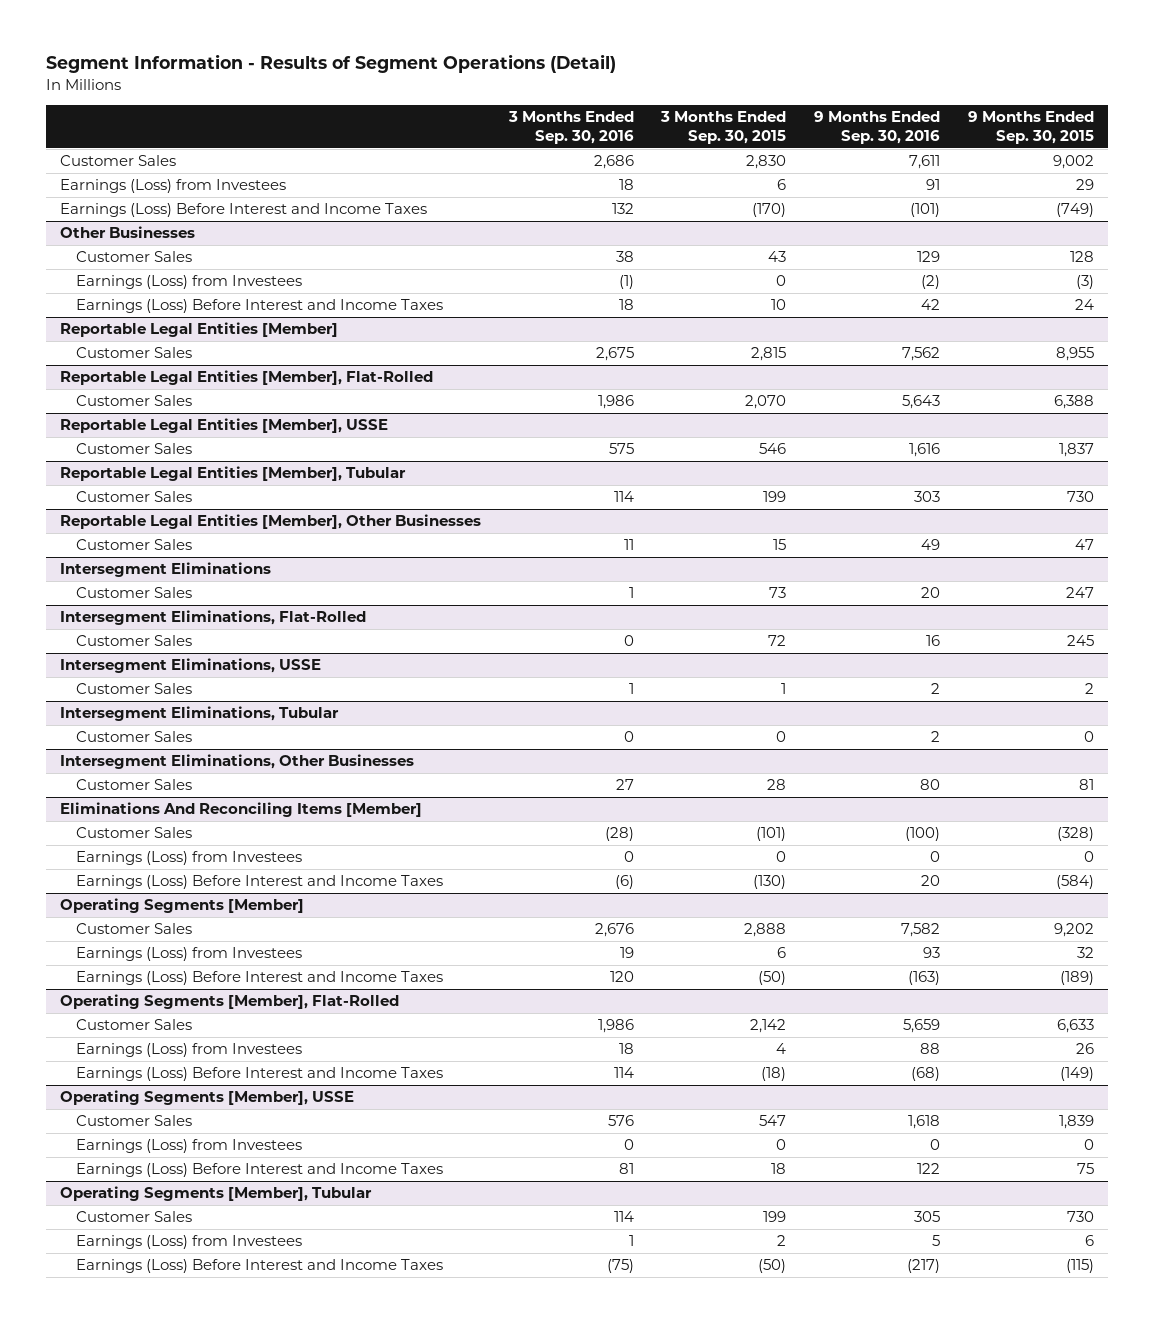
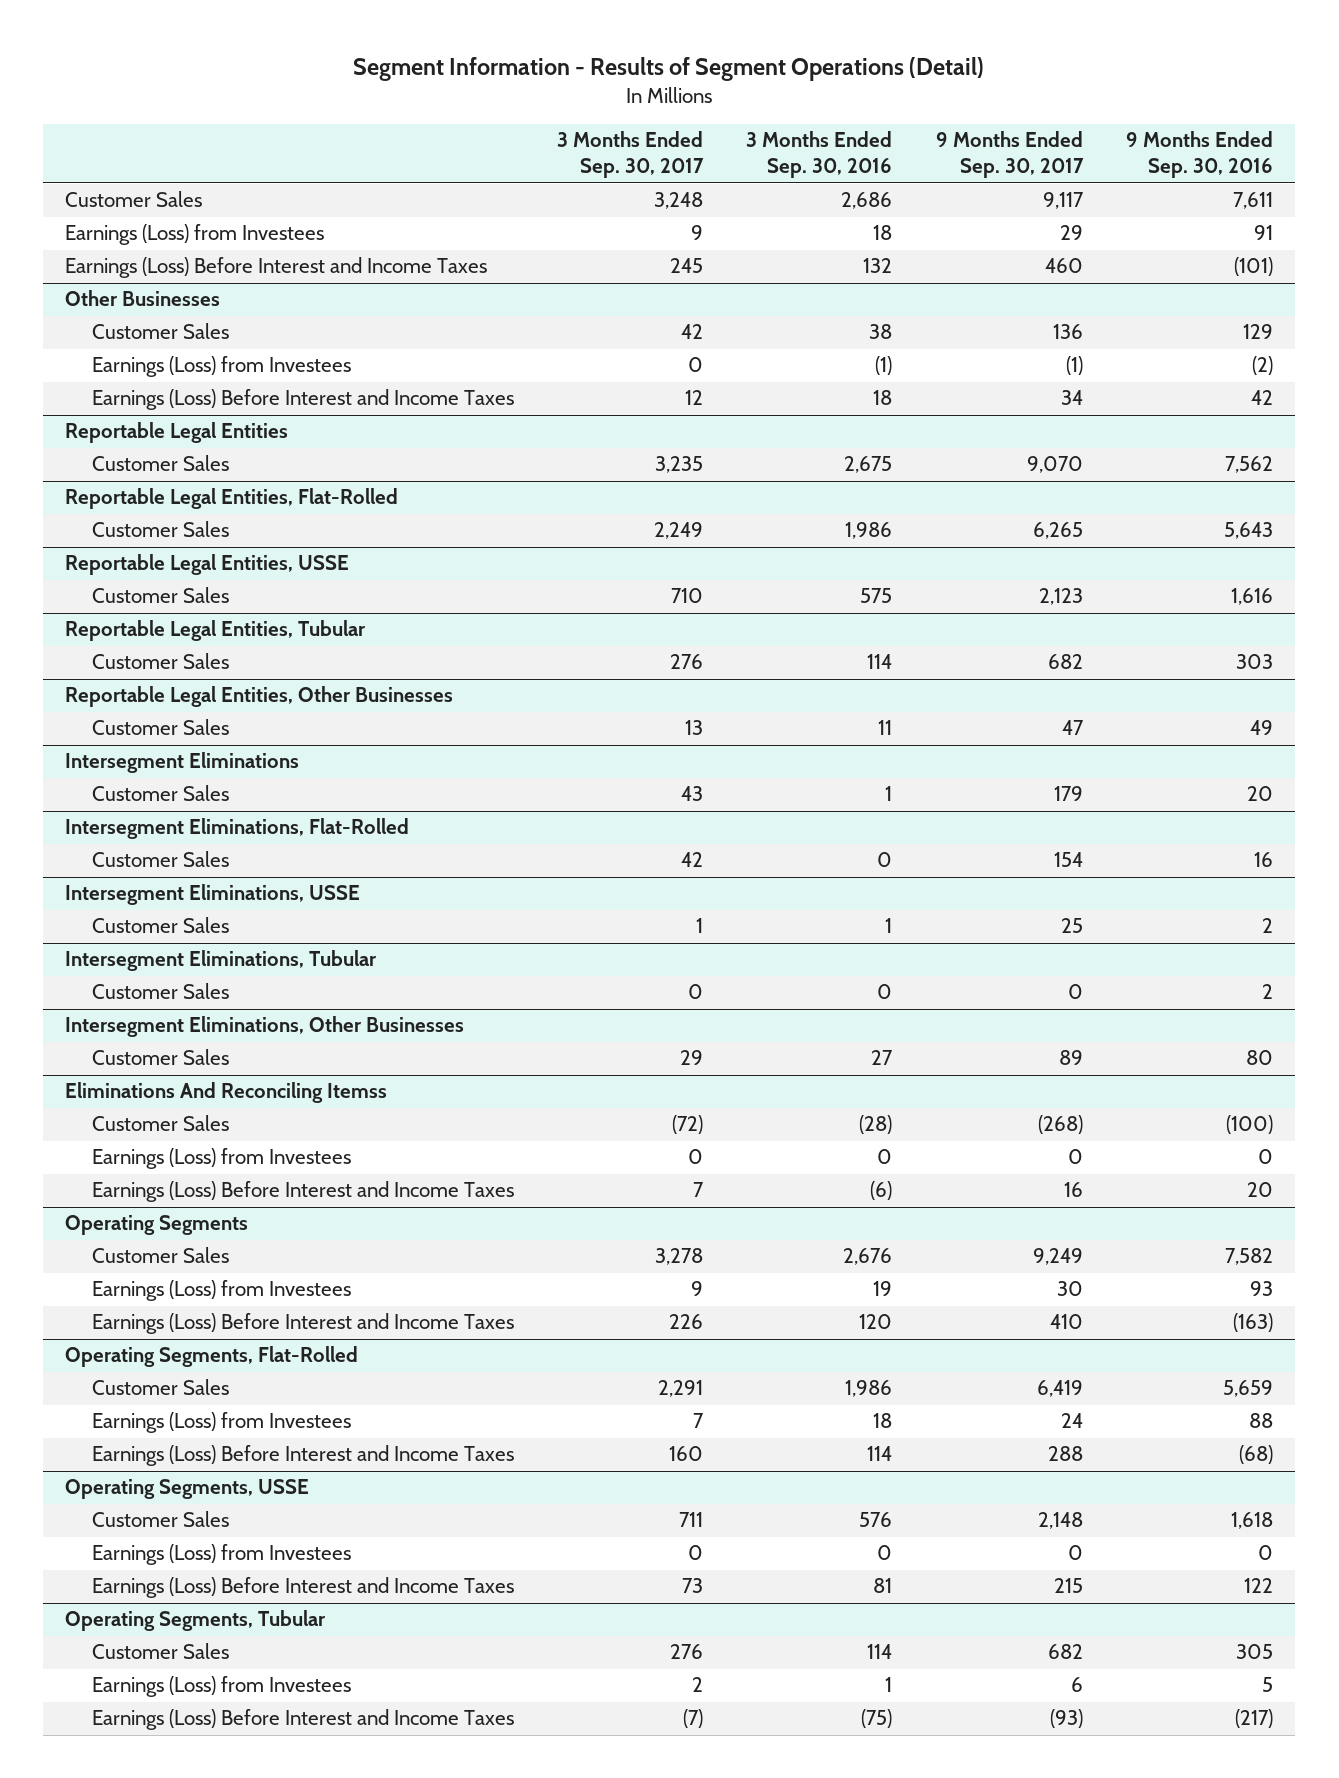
[660,110,787,145] 3 Months Ended Sep. 30, 2015 -> none
[967,110,1094,145] 9 Months Ended Sep. 30, 2015 -> none
none -> [557,131,705,179] 3 Months Ended Sep. 30, 2017
none -> [935,131,1084,179] 9 Months Ended Sep. 30, 2017
[59,322,338,338] Reportable Legal Entities [Member] -> [65,422,289,444] Reportable Legal Entities
[59,370,433,386] Reportable Legal Entities [Member], Flat-Rolled -> [65,488,399,510] Reportable Legal Entities, Flat-Rolled
[59,418,388,434] Reportable Legal Entities [Member], USSE -> [65,554,350,576] Reportable Legal Entities, USSE
[59,466,406,482] Reportable Legal Entities [Member], Tubular -> [65,620,367,642] Reportable Legal Entities, Tubular
[59,514,481,530] Reportable Legal Entities [Member], Other Businesses -> [65,686,454,708] Reportable Legal Entities, Other Businesses
[59,802,422,818] Eliminations And Reconciling Items [Member] -> [65,1082,388,1104] Eliminations And Reconciling Itemss
[59,898,304,914] Operating Segments [Member] -> [65,1215,249,1236] Operating Segments
[59,994,399,1010] Operating Segments [Member], Flat-Rolled -> [65,1346,359,1368] Operating Segments, Flat-Rolled
[59,1090,354,1106] Operating Segments [Member], USSE -> [65,1479,310,1500] Operating Segments, USSE
[59,1186,372,1202] Operating Segments [Member], Tubular -> [65,1610,327,1632] Operating Segments, Tubular

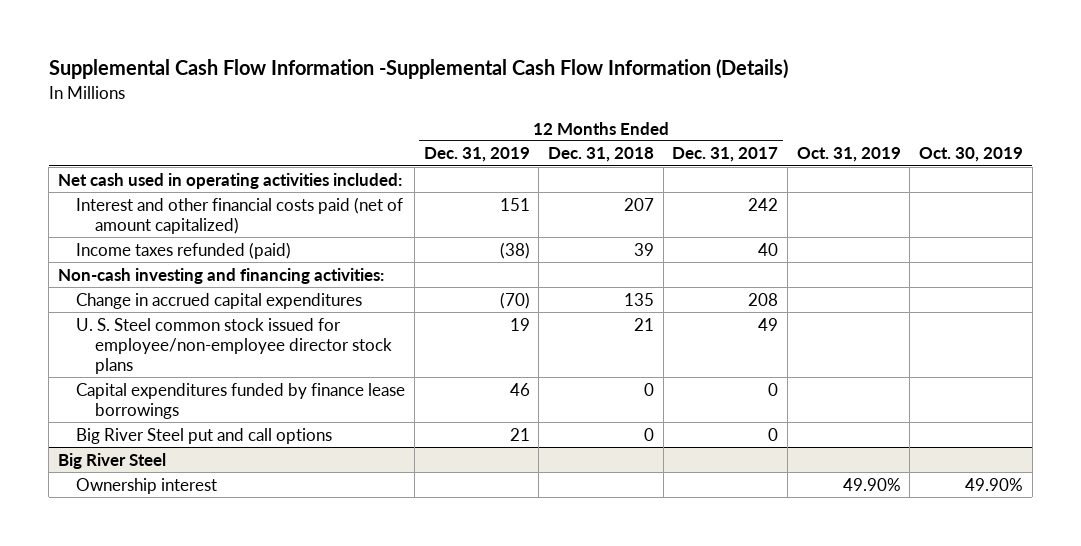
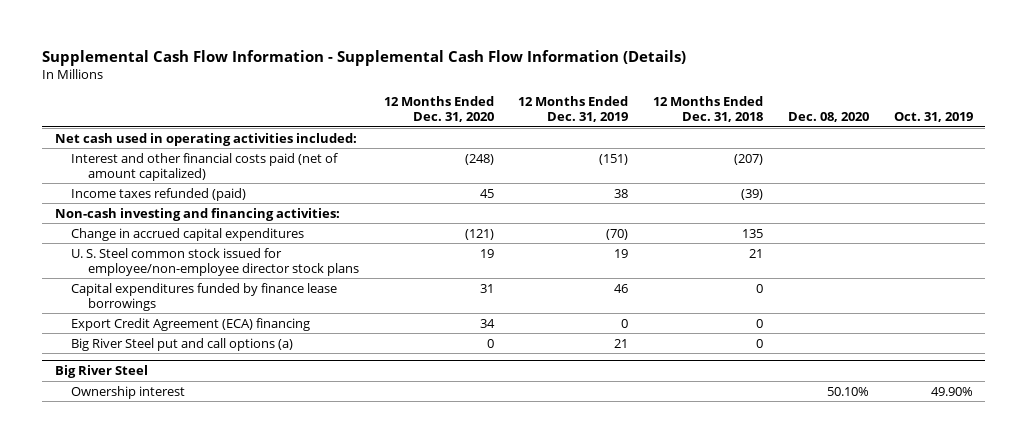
[48,59,788,80] Supplemental Cash Flow Information -Supplemental Cash Flow Information (Details) -> [42,49,687,66] Supplemental Cash Flow Information - Supplemental Cash Flow Information (Details)
[672,147,779,163] Dec. 31, 2017 -> none
[918,147,1023,163] Oct. 30, 2019 -> none
none -> [383,96,494,123] 12 Months Ended Dec. 31, 2020
none -> [788,112,870,123] Dec. 08, 2020
[499,197,530,211] 151 -> [599,153,629,165] (151)
[623,197,654,211] 207 -> [734,153,764,165] (207)
[499,241,530,259] (38) -> [614,188,629,198] 38
[633,242,654,256] 39 -> [741,188,764,200] (39)
none -> [71,317,311,331] Export Credit Agreement (ECA) financing
[76,427,333,444] Big River Steel put and call options -> [71,337,294,351] Big River Steel put and call options (a)

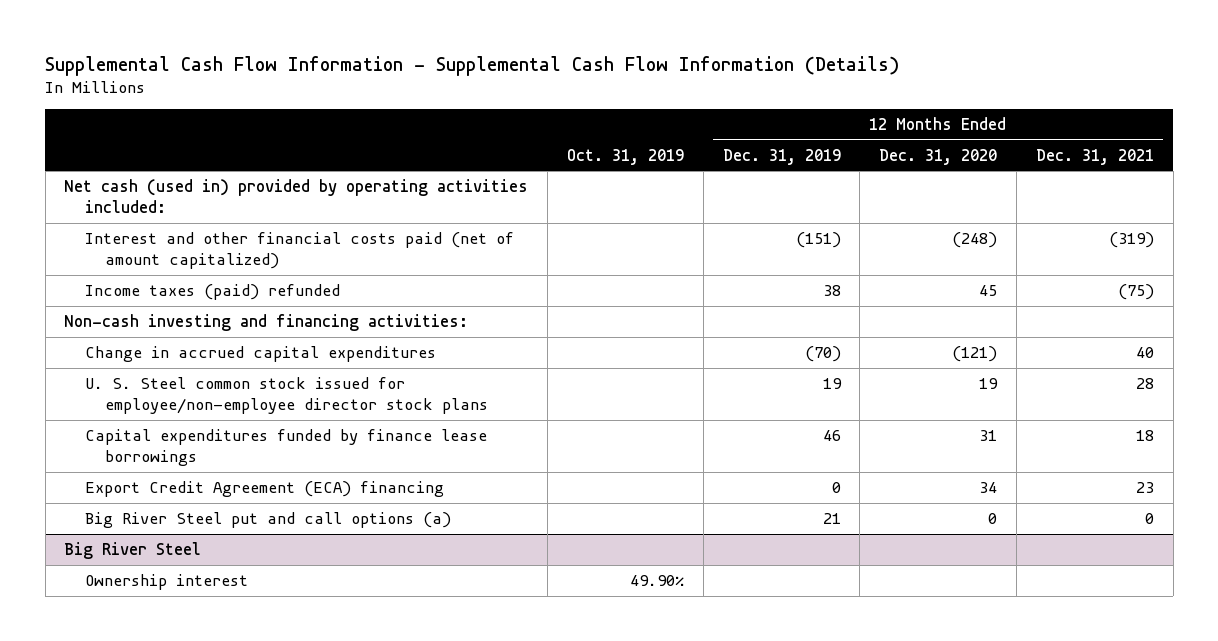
[653,96,764,123] 12 Months Ended Dec. 31, 2018 -> none
[788,112,870,123] Dec. 08, 2020 -> none
none -> [1035,148,1154,165] Dec. 31, 2021
[54,132,357,146] Net cash used in operating activities included: -> [64,178,529,213] Net cash (used in) provided by operating activities included:
[71,187,247,201] Income taxes refunded (paid) -> [84,283,340,300] Income taxes (paid) refunded

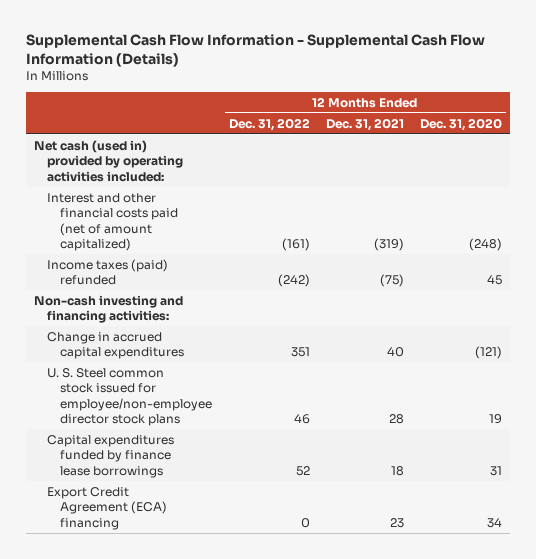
[567,148,685,165] Oct. 31, 2019 -> none
[722,148,841,165] Dec. 31, 2019 -> none
none -> [228,117,310,131] Dec. 31, 2022
[84,511,451,528] Big River Steel put and call options (a) -> none
[64,541,202,559] Big River Steel -> none
[84,573,248,590] Ownership interest -> none

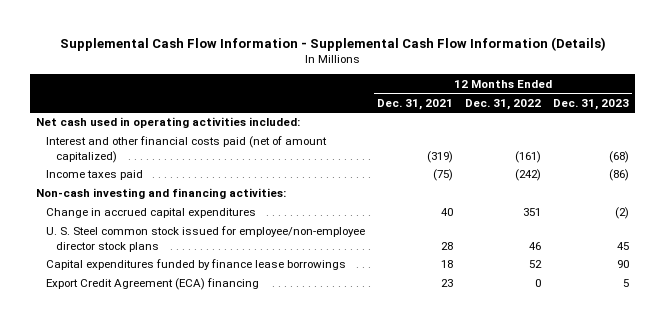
[420,117,503,131] Dec. 31, 2020 -> none
none -> [553,98,630,110] Dec. 31, 2023
[34,139,184,182] Net cash (used in) provided by operating activities included: -> [36,117,301,129] Net cash used in operating activities included:
[47,258,169,286] Income taxes (paid) refunded -> [45,170,143,181] Income taxes paid

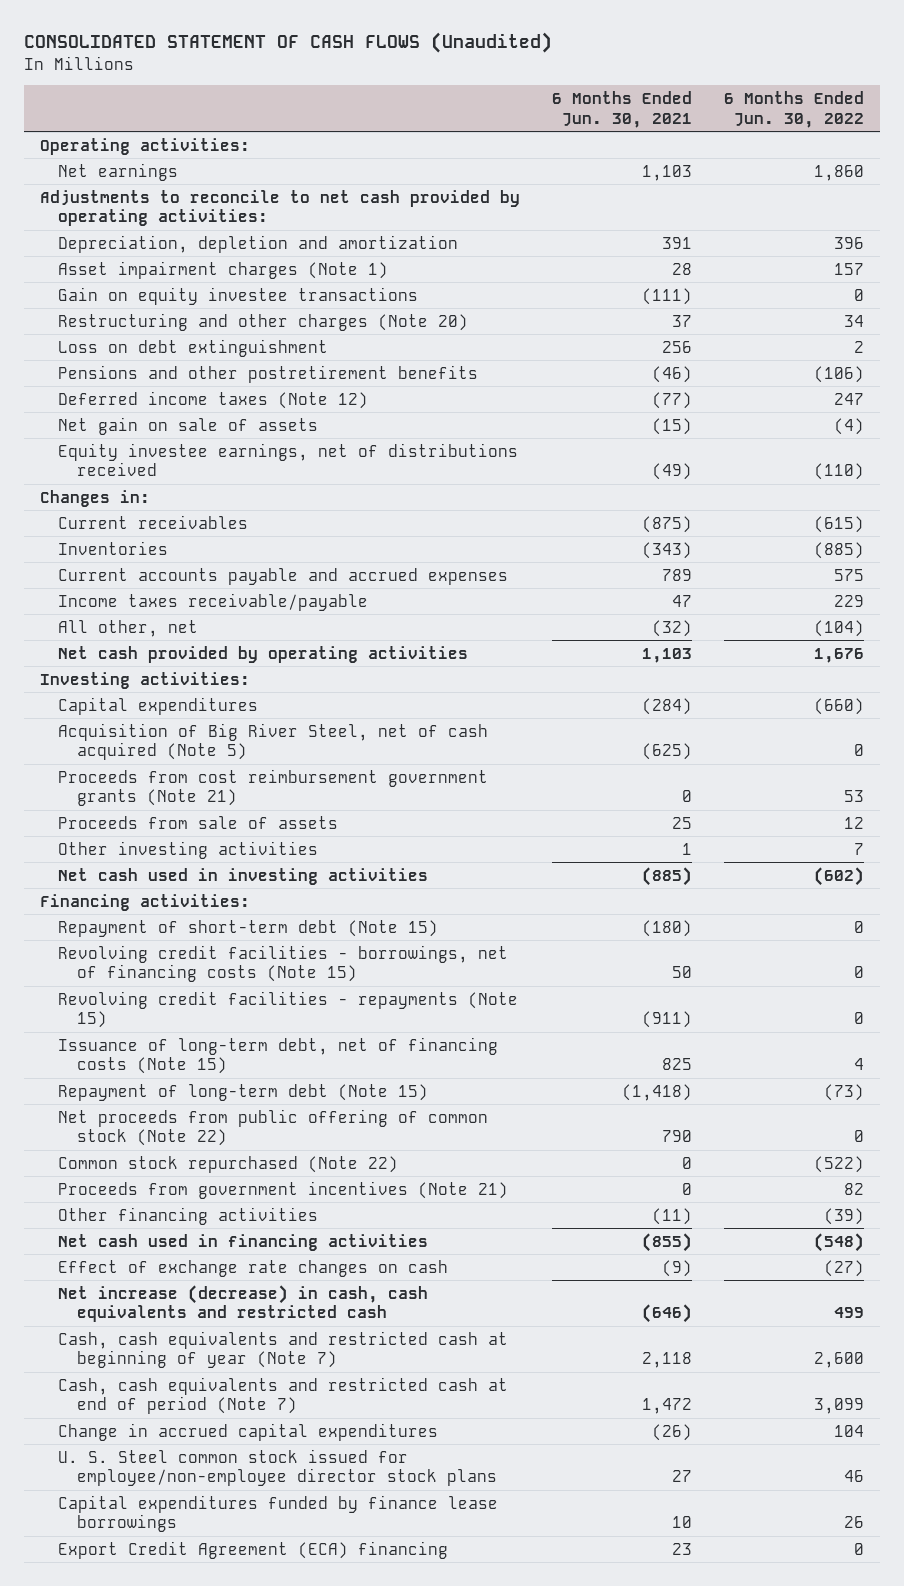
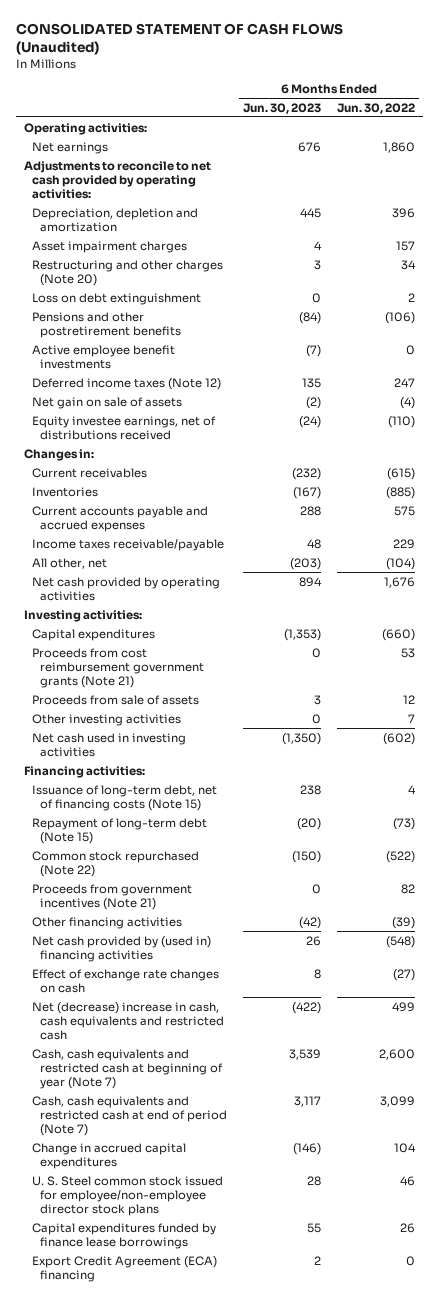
[552,91,693,128] 6 Months Ended Jun. 30, 2021 -> none
none -> [243,102,322,114] Jun. 30, 2023
[58,286,419,305] Gain on equity investee transactions -> none
[58,260,389,279] Asset impairment charges (Note 1) -> [31,240,187,253] Asset impairment charges
none -> [31,344,175,369] Active employee benefit investments
[58,722,489,761] Acquisition of Big River Steel, net of cash acquired (Note 5) -> none
[58,919,439,937] Repayment of short-term debt (Note 15) -> none
[58,944,509,983] Revolving credit facilities - borrowings, net of financing costs (Note 15) -> none
[58,990,519,1029] Revolving credit facilities - repayments (Note 15) -> none
[58,1108,489,1147] Net proceeds from public offering of common stock (Note 22) -> none
[58,1233,429,1251] Net cash used in financing activities -> [31,935,211,962] Net cash provided by (used in) financing activities
[58,1284,429,1323] Net increase (decrease) in cash, cash equivalents and restricted cash -> [31,1001,225,1040] Net (decrease) increase in cash, cash equivalents and restricted cash

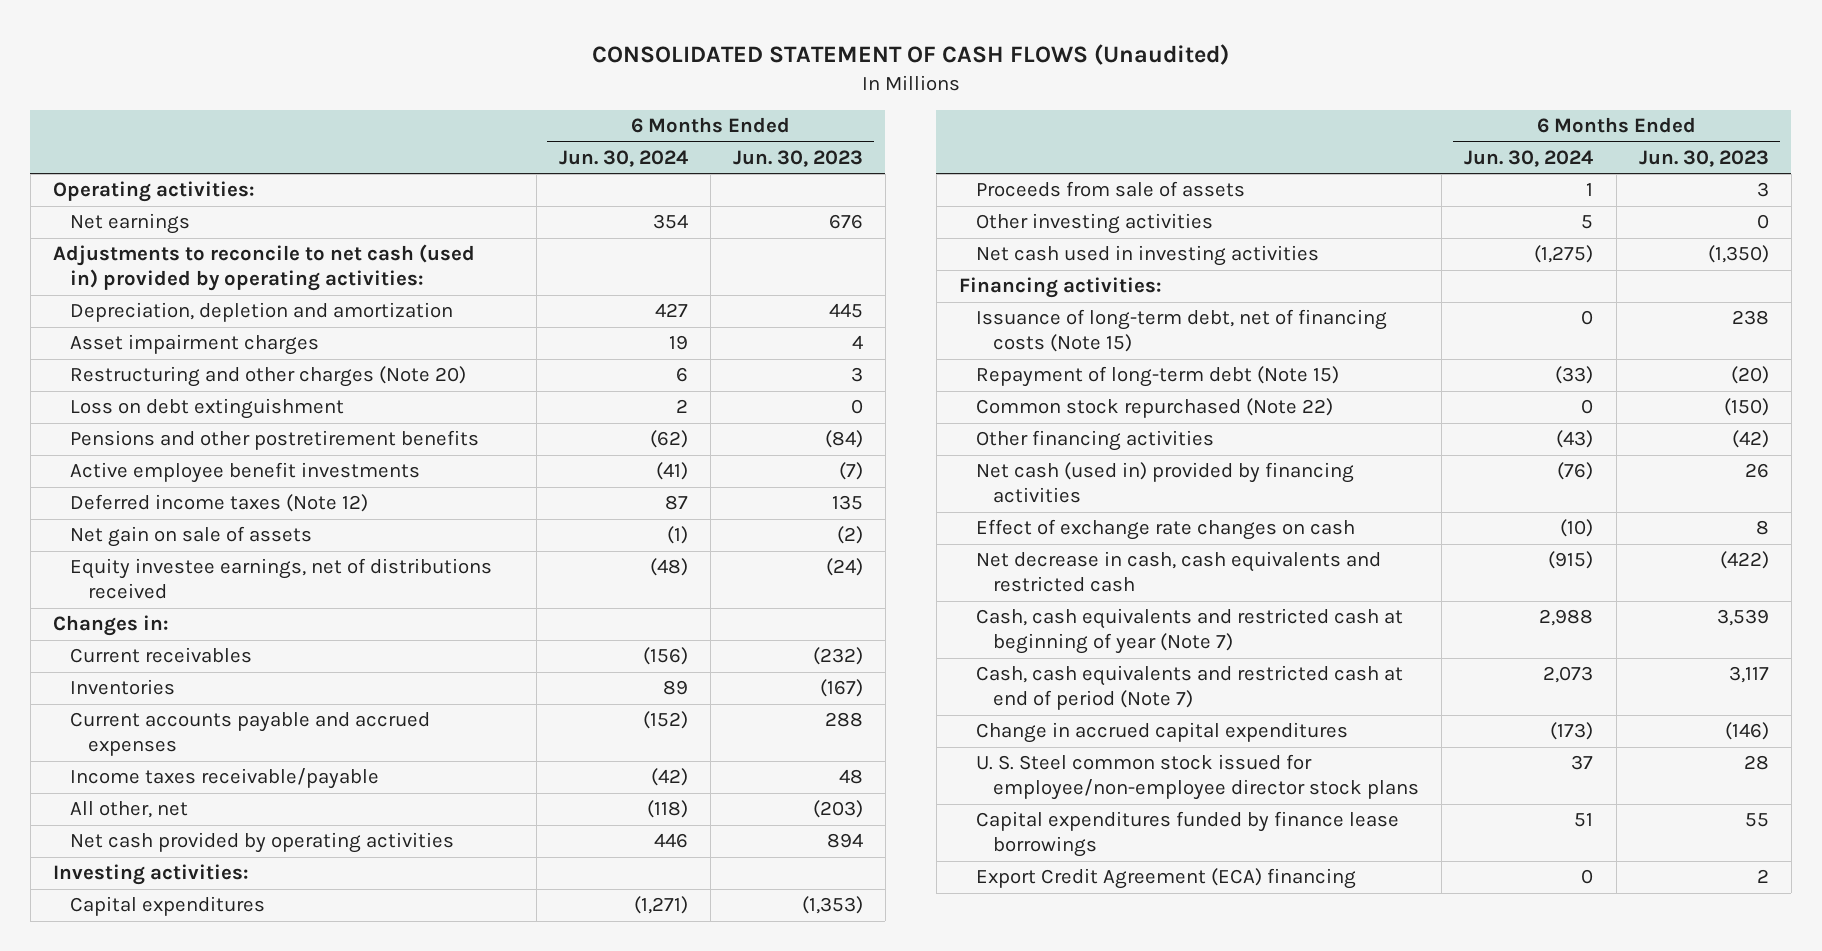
[337,102,416,114] Jun. 30, 2022 -> none
none -> [558,149,688,167] Jun. 30, 2024
[23,160,211,199] Adjustments to reconcile to net cash provided by operating activities: -> [52,244,475,292] Adjustments to reconcile to net cash (used in) provided by operating activities:
[31,647,205,688] Proceeds from cost reimbursement government grants (Note 21) -> none
[31,883,192,910] Proceeds from government incentives (Note 21) -> none
[31,935,211,962] Net cash provided by (used in) financing activities -> [976,462,1355,504] Net cash (used in) provided by financing activities
[31,1001,225,1040] Net (decrease) increase in cash, cash equivalents and restricted cash -> [976,551,1382,593] Net decrease in cash, cash equivalents and restricted cash

